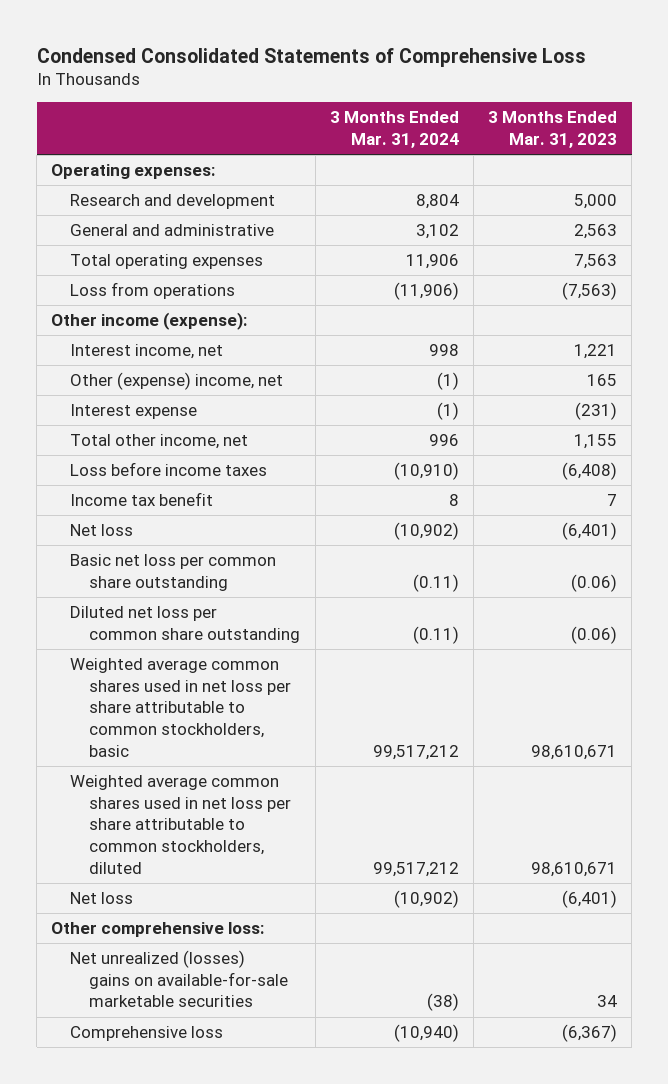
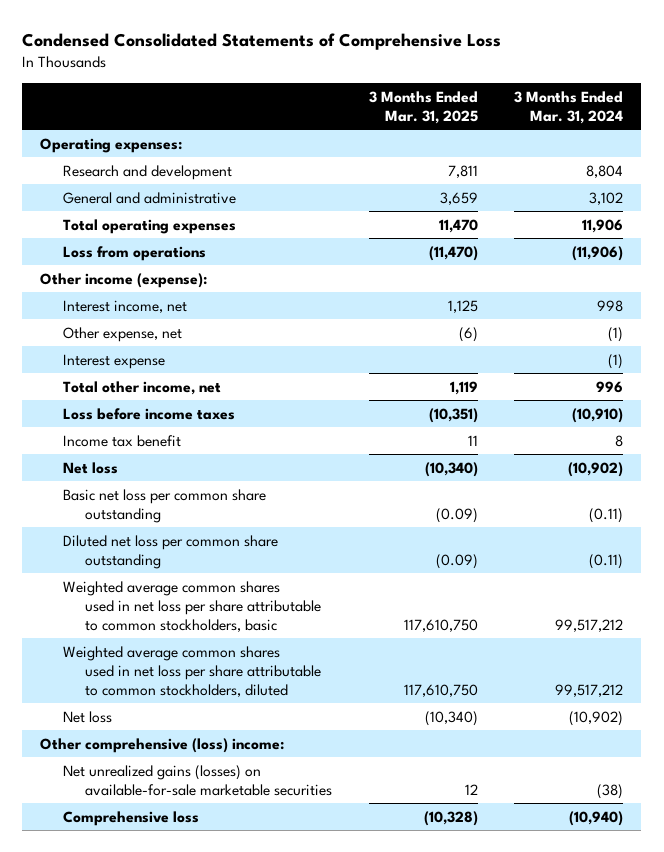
[488,111,618,148] 3 Months Ended Mar. 31, 2023 -> none
none -> [368,90,478,124] 3 Months Ended Mar. 31, 2025
[70,372,284,391] Other (expense) income, net -> [62,326,182,342] Other expense, net
[51,922,265,938] Other comprehensive loss: -> [40,737,285,753] Other comprehensive (loss) income:
[70,950,289,1008] Net unrealized (losses) gains on available-for-sale marketable securities -> [62,764,333,796] Net unrealized gains (losses) on available-for-sale marketable securities

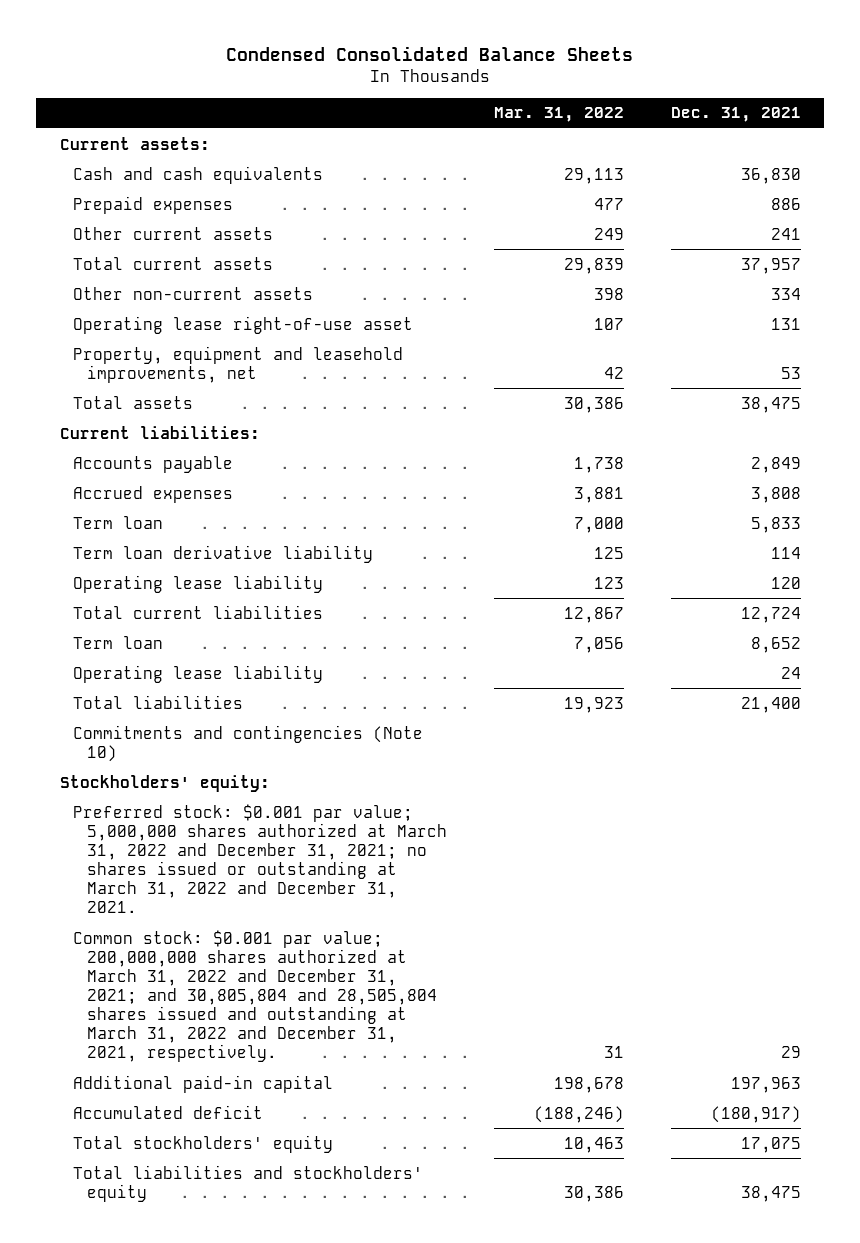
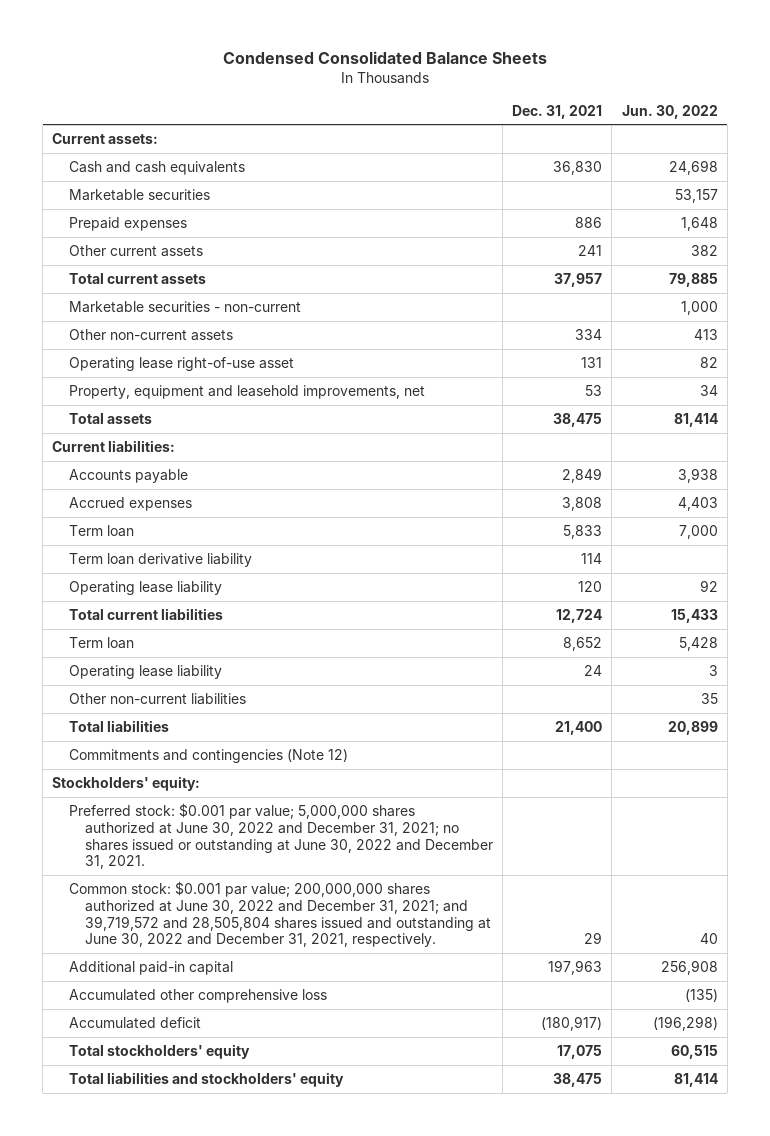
[493,107,624,123] Mar. 31, 2022 -> none
none -> [621,104,718,119] Jun. 30, 2022
none -> [68,188,210,201] Marketable securities
none -> [68,300,301,313] Marketable securities - non-current
none -> [68,692,246,705] Other non-current liabilities
[73,724,424,762] Commitments and contingencies (Note 10) -> [68,748,348,763] Commitments and contingencies (Note 12)
[73,803,447,914] Preferred stock: $0.001 par value; 5,000,000 shares authorized at March 31, 2022 and December 31, 2021; no shares issued or outstanding at March 31, 2022 and December 31, 2021. -> [68,802,493,870] Preferred stock: $0.001 par value; 5,000,000 shares authorized at June 30, 2022 and December 31, 2021; no shares issued or outstanding at June 30, 2022 and December 31, 2021.
[73,929,437,1063] Common stock: $0.001 par value; 200,000,000 shares authorized at March 31, 2022 and December 31, 2021; and 30,805,804 and 28,505,804 shares issued and outstanding at March 31, 2022 and December 31, 2021, respectively. -> [68,880,491,948] Common stock: $0.001 par value; 200,000,000 shares authorized at June 30, 2022 and December 31, 2021; and 39,719,572 and 28,505,804 shares issued and outstanding at June 30, 2022 and December 31, 2021, respectively.
none -> [68,988,327,1003] Accumulated other comprehensive loss

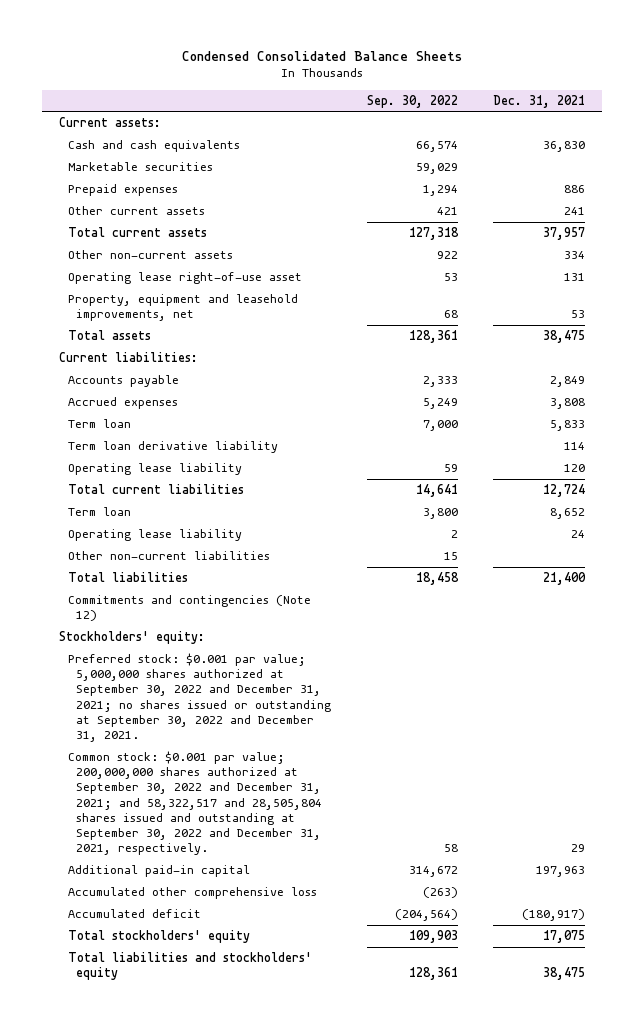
[621,104,718,119] Jun. 30, 2022 -> none
none -> [366,94,458,108] Sep. 30, 2022
[68,300,301,313] Marketable securities - non-current -> none
[68,802,493,870] Preferred stock: $0.001 par value; 5,000,000 shares authorized at June 30, 2022 and December 31, 2021; no shares issued or outstanding at June 30, 2022 and December 31, 2021. -> [67,653,332,742] Preferred stock: $0.001 par value; 5,000,000 shares authorized at September 30, 2022 and December 31, 2021; no shares issued or outstanding at September 30, 2022 and December 31, 2021.
[68,880,491,948] Common stock: $0.001 par value; 200,000,000 shares authorized at June 30, 2022 and December 31, 2021; and 39,719,572 and 28,505,804 shares issued and outstanding at June 30, 2022 and December 31, 2021, respectively. -> [67,751,323,856] Common stock: $0.001 par value; 200,000,000 shares authorized at September 30, 2022 and December 31, 2021; and 58,322,517 and 28,505,804 shares issued and outstanding at September 30, 2022 and December 31, 2021, respectively.

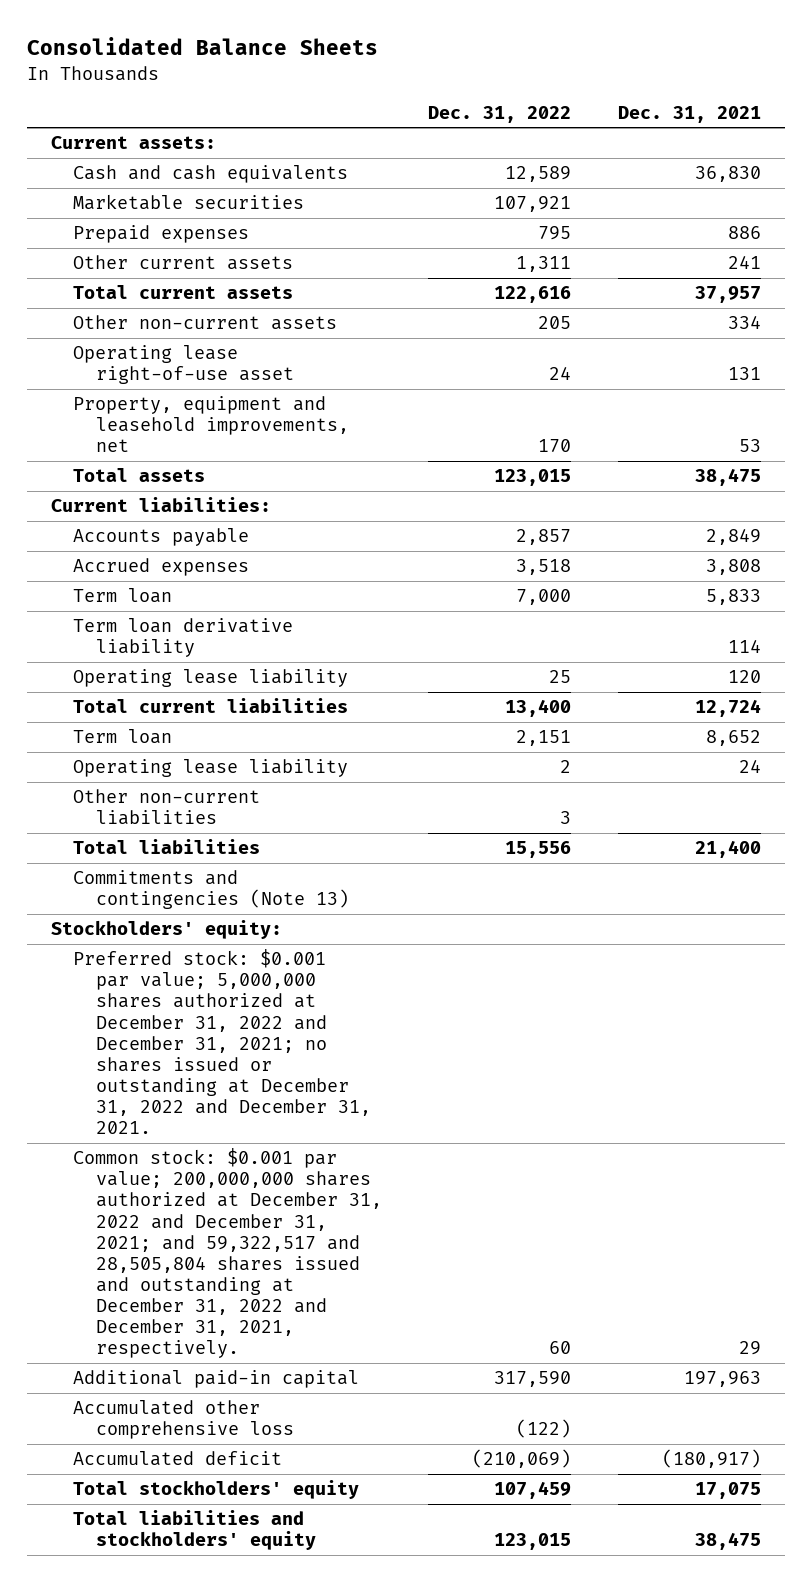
[181,50,462,61] Condensed Consolidated Balance Sheets -> [27,37,379,56] Consolidated Balance Sheets
[366,94,458,108] Sep. 30, 2022 -> none
none -> [428,105,572,123] Dec. 31, 2022
[67,595,311,622] Commitments and contingencies (Note 12) -> [73,870,349,910] Commitments and contingencies (Note 13)
[67,653,332,742] Preferred stock: $0.001 par value; 5,000,000 shares authorized at September 30, 2022 and December 31, 2021; no shares issued or outstanding at September 30, 2022 and December 31, 2021. -> [73,949,371,1135] Preferred stock: $0.001 par value; 5,000,000 shares authorized at December 31, 2022 and December 31, 2021; no shares issued or outstanding at December 31, 2022 and December 31, 2021.
[67,751,323,856] Common stock: $0.001 par value; 200,000,000 shares authorized at September 30, 2022 and December 31, 2021; and 58,322,517 and 28,505,804 shares issued and outstanding at September 30, 2022 and December 31, 2021, respectively. -> [73,1148,382,1359] Common stock: $0.001 par value; 200,000,000 shares authorized at December 31, 2022 and December 31, 2021; and 59,322,517 and 28,505,804 shares issued and outstanding at December 31, 2022 and December 31, 2021, respectively.

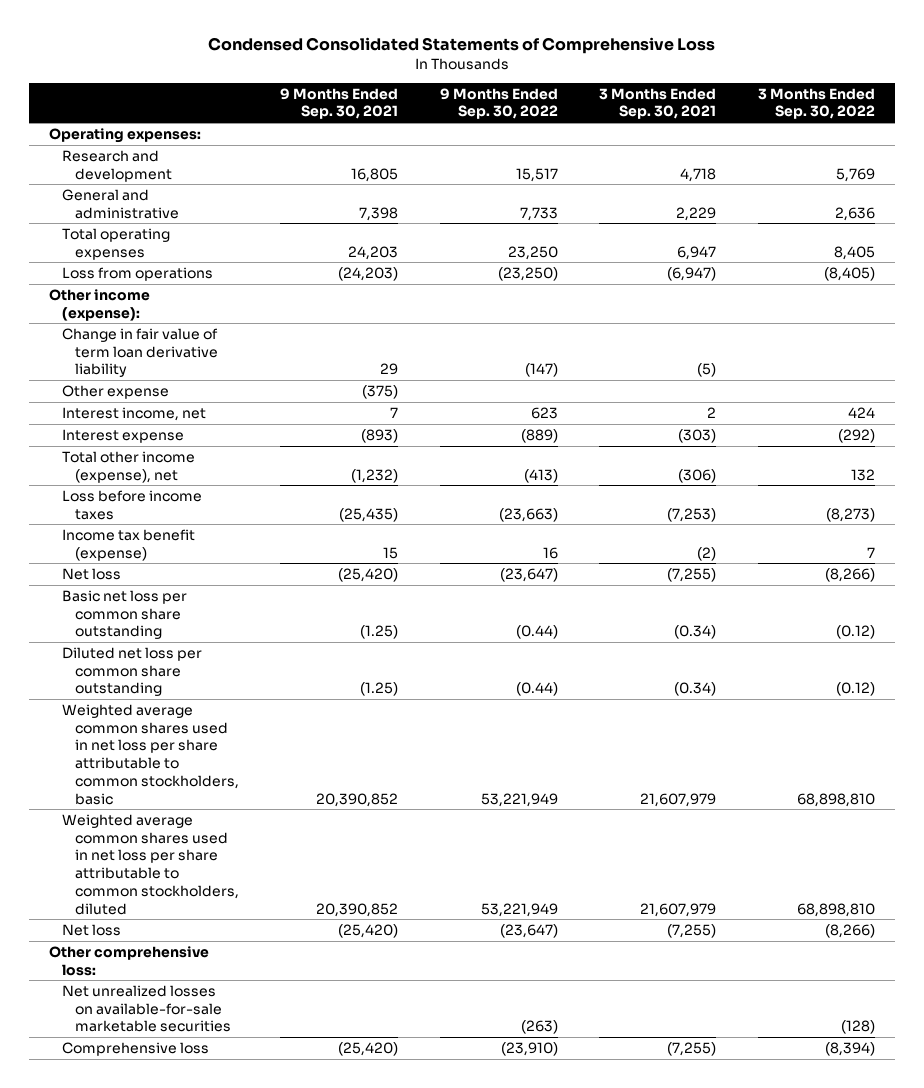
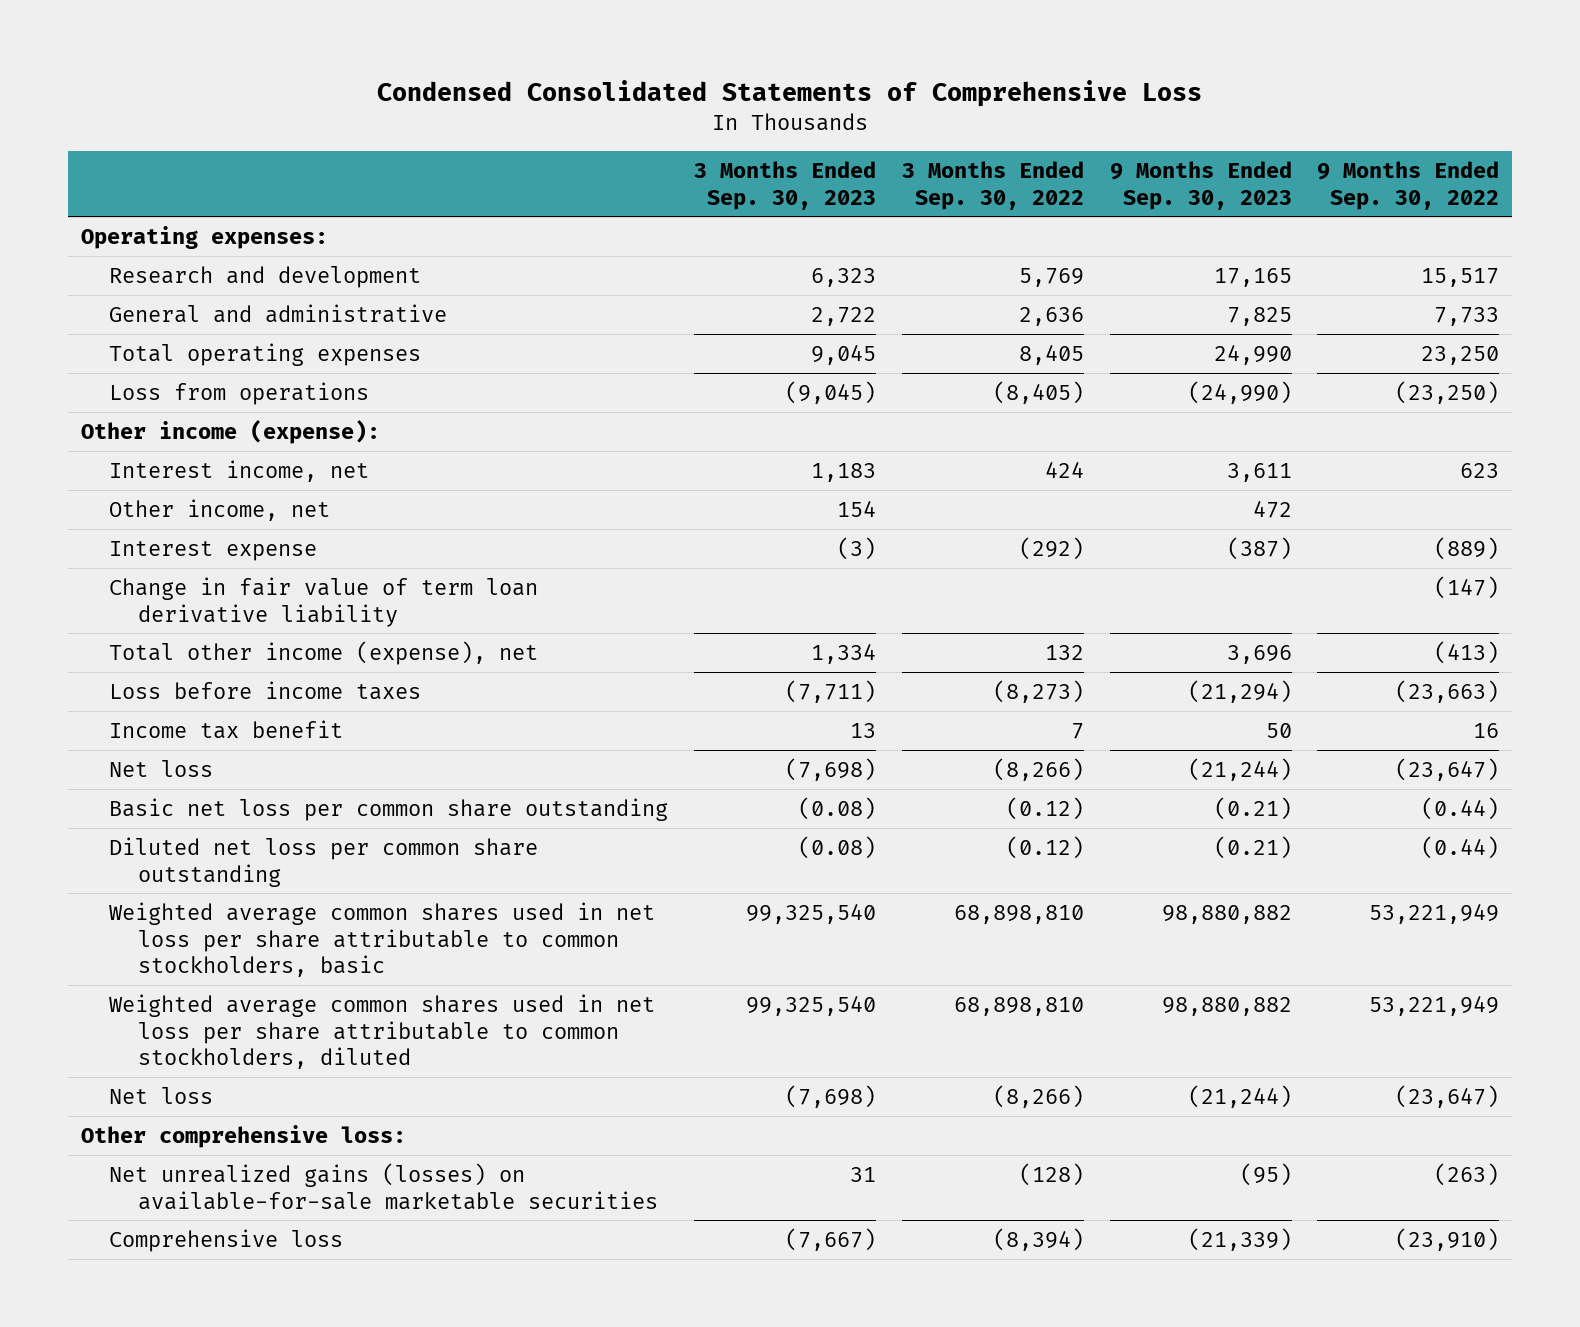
[280,87,399,120] 9 Months Ended Sep. 30, 2021 -> none
[599,87,717,120] 3 Months Ended Sep. 30, 2021 -> none
none -> [694,160,877,210] 3 Months Ended Sep. 30, 2023
none -> [1109,160,1292,210] 9 Months Ended Sep. 30, 2023
[62,384,170,399] Other expense -> none
none -> [109,498,331,521] Other income, net
[62,327,219,378] Change in fair value of term loan derivative liability -> [109,576,539,627] Change in fair value of term loan derivative liability
[62,528,196,561] Income tax benefit (expense) -> [109,719,344,739] Income tax benefit
[62,984,231,1033] Net unrealized losses on available-for-sale marketable securities -> [109,1162,658,1210] Net unrealized gains (losses) on available-for-sale marketable securities

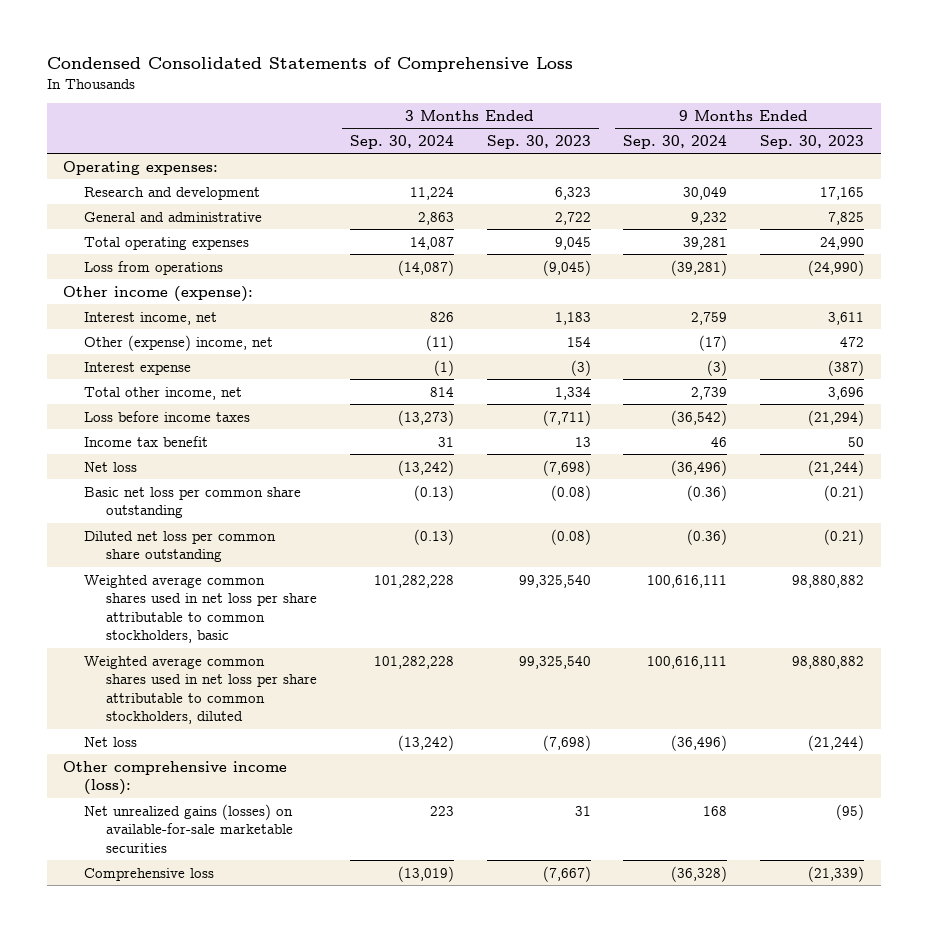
[901,160,1084,210] 3 Months Ended Sep. 30, 2022 -> none
[1317,160,1500,210] 9 Months Ended Sep. 30, 2022 -> none
none -> [349,134,454,149] Sep. 30, 2024
none -> [623,134,728,149] Sep. 30, 2024
[109,498,331,521] Other income, net -> [84,334,274,351] Other (expense) income, net
[109,576,539,627] Change in fair value of term loan derivative liability -> none
[109,640,539,665] Total other income (expense), net -> [84,386,243,400] Total other income, net
[80,1124,406,1148] Other comprehensive loss: -> [63,760,288,796] Other comprehensive income (loss):

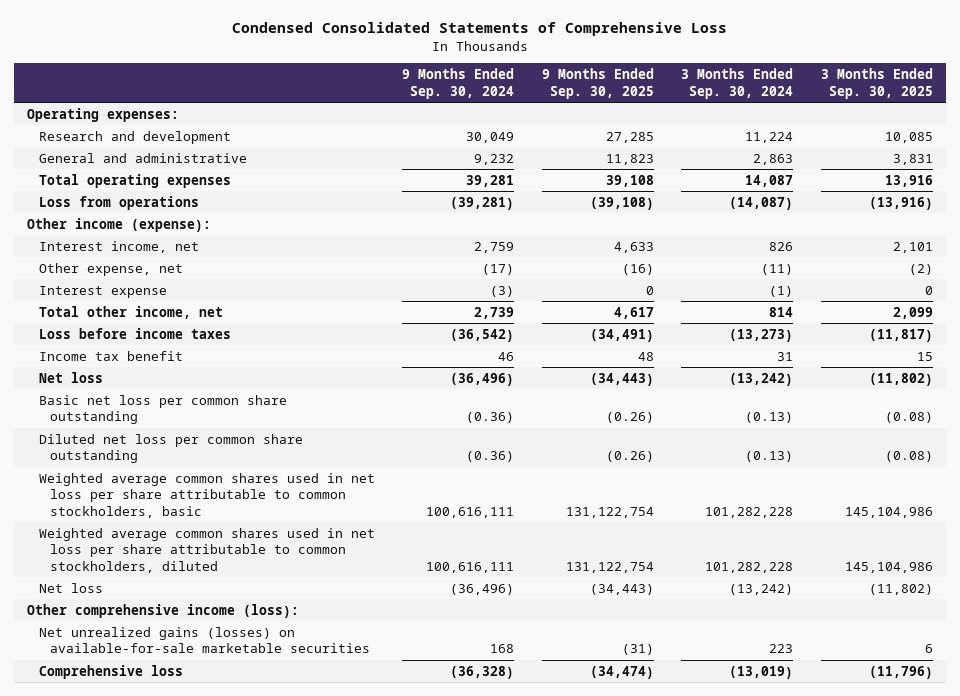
[486,134,591,149] Sep. 30, 2023 -> none
[760,134,865,149] Sep. 30, 2023 -> none
none -> [541,68,654,99] 9 Months Ended Sep. 30, 2025
none -> [820,68,933,99] 3 Months Ended Sep. 30, 2025
[84,334,274,351] Other (expense) income, net -> [38,262,183,276] Other expense, net

